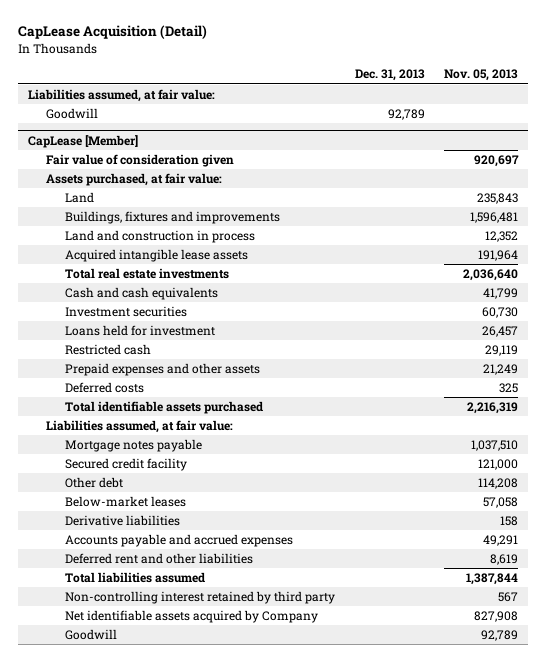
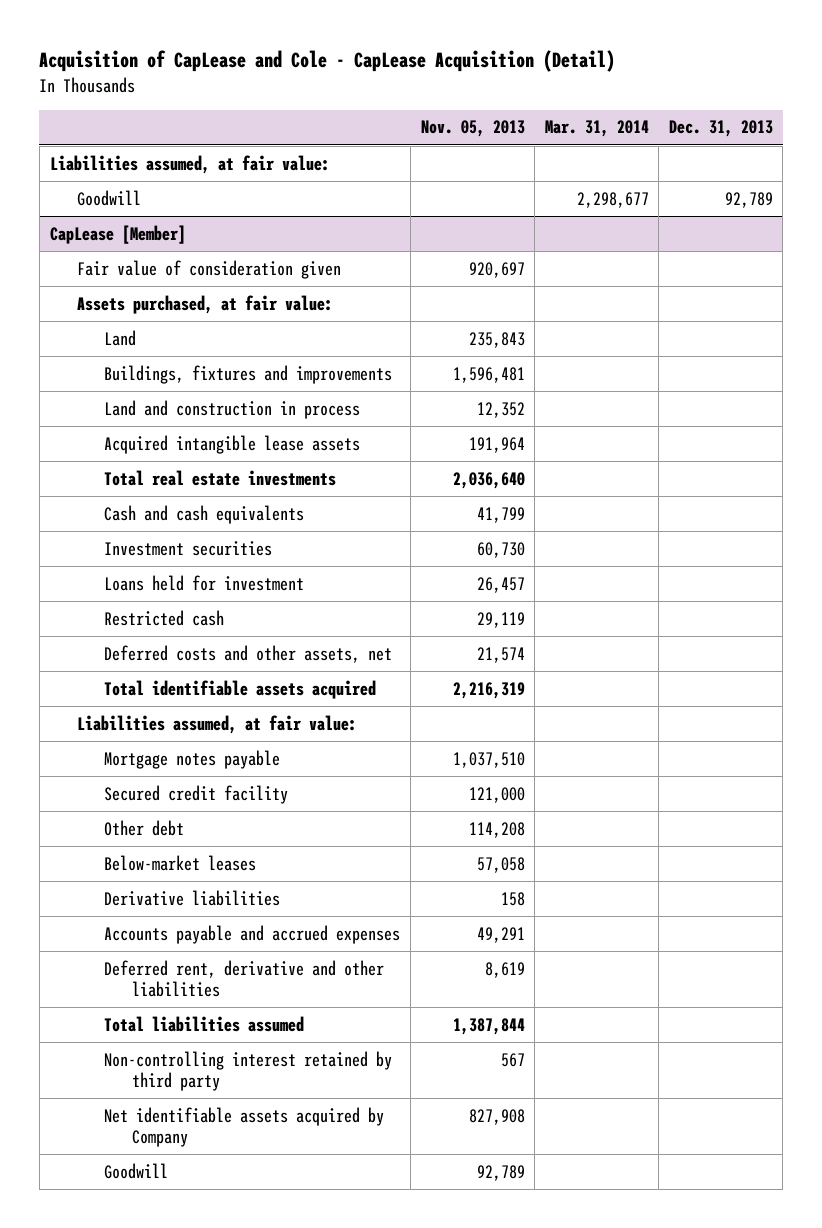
[17,25,207,40] CapLease Acquisition (Detail) -> [39,50,616,73] Acquisition of CapLease and Cole - CapLease Acquisition (Detail)
none -> [544,120,649,138] Mar. 31, 2014
[65,381,145,393] Deferred costs -> none
[65,362,261,376] Prepaid expenses and other assets -> [104,644,393,663] Deferred costs and other assets, net
[483,363,519,375] 21,249 -> [476,646,525,663] 21,574
[65,400,264,414] Total identifiable assets purchased -> [104,679,377,699] Total identifiable assets acquired
[65,552,254,564] Deferred rent and other liabilities -> [104,959,385,997] Deferred rent, derivative and other liabilities

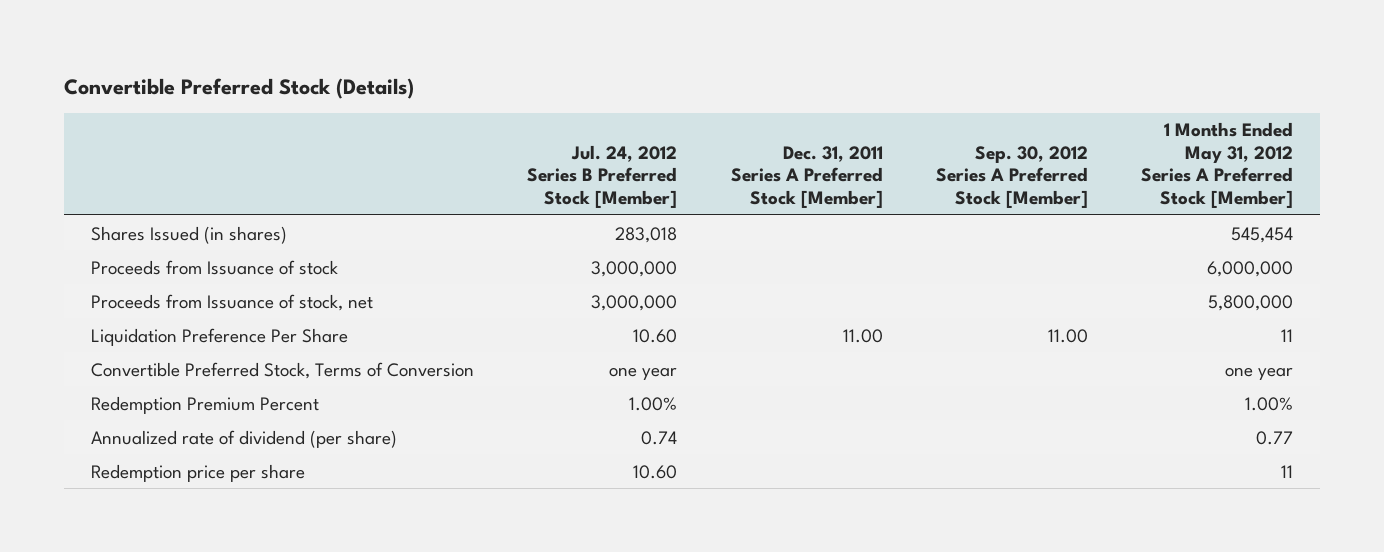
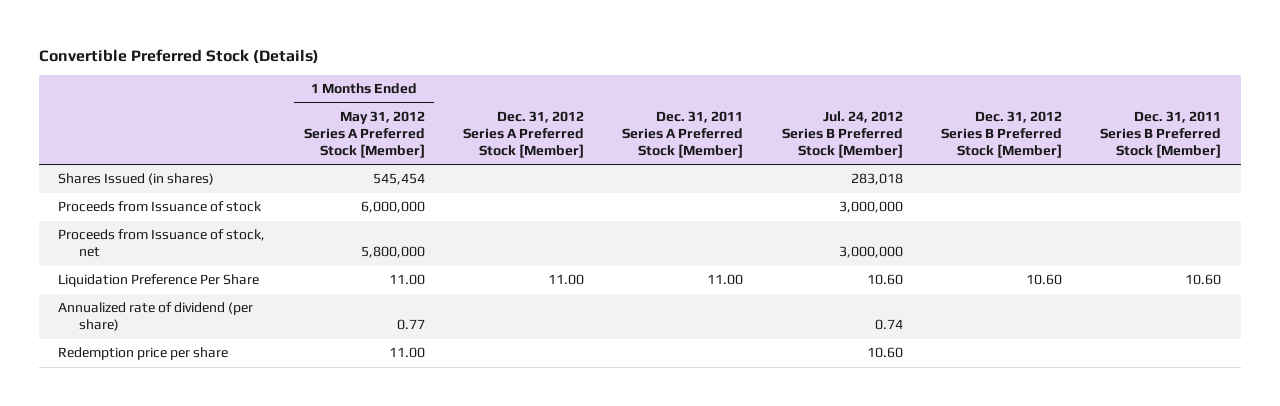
[936,145,1089,208] Sep. 30, 2012 Series A Preferred Stock [Member] -> none
none -> [463,110,585,159] Dec. 31, 2012 Series A Preferred Stock [Member]
none -> [941,110,1063,159] Dec. 31, 2012 Series B Preferred Stock [Member]
none -> [1100,110,1222,159] Dec. 31, 2011 Series B Preferred Stock [Member]
[90,361,474,379] Convertible Preferred Stock, Terms of Conversion -> none
[90,395,319,414] Redemption Premium Percent -> none
[1281,328,1294,342] 11 -> [388,274,425,286] 11.00
[1281,464,1294,478] 11 -> [388,347,425,359] 11.00

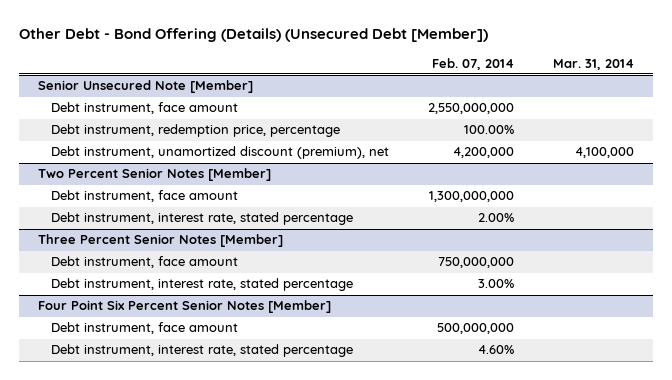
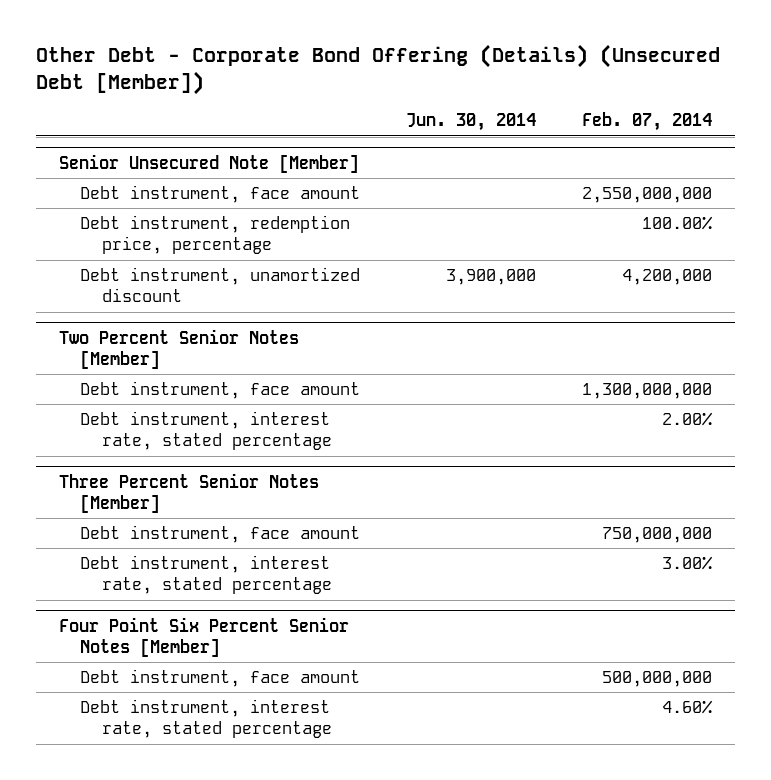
[18,28,488,43] Other Debt - Bond Offering (Details) (Unsecured Debt [Member]) -> [35,44,720,95] Other Debt - Corporate Bond Offering (Details) (Unsecured Debt [Member])
[552,58,634,70] Mar. 31, 2014 -> none
none -> [406,113,537,132] Jun. 30, 2014
[51,146,390,160] Debt instrument, unamortized discount (premium), net -> [80,266,361,303] Debt instrument, unamortized discount

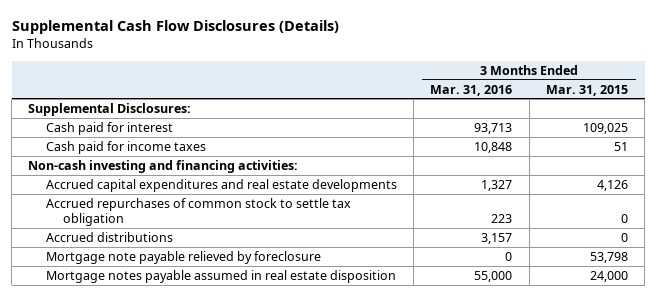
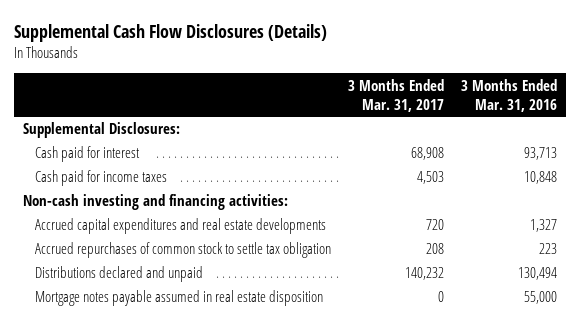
[545,84,628,96] Mar. 31, 2015 -> none
none -> [347,78,444,112] 3 Months Ended Mar. 31, 2017
[45,250,321,264] Mortgage note payable relieved by foreclosure -> none
[45,231,173,242] Accrued distributions -> [34,266,203,283] Distributions declared and unpaid
[481,232,513,244] 3,157 -> [518,267,558,281] 130,494

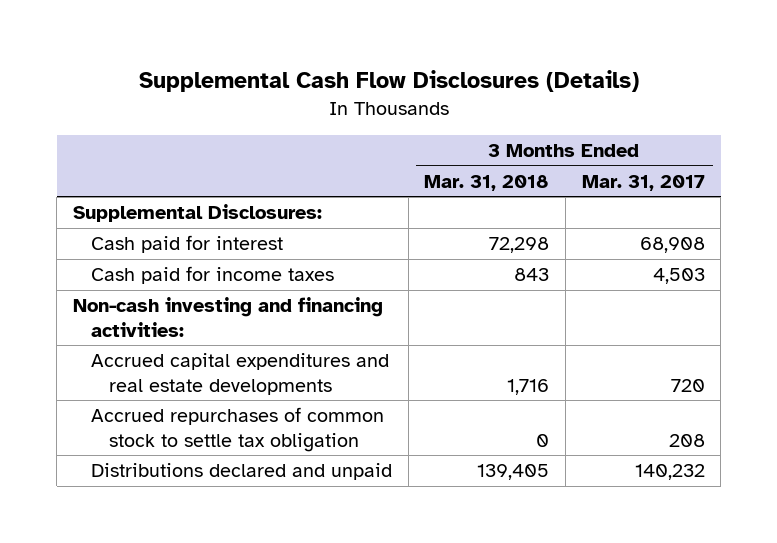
[461,78,558,112] 3 Months Ended Mar. 31, 2016 -> none
none -> [424,174,550,191] Mar. 31, 2018
[34,290,323,307] Mortgage notes payable assumed in real estate disposition -> none

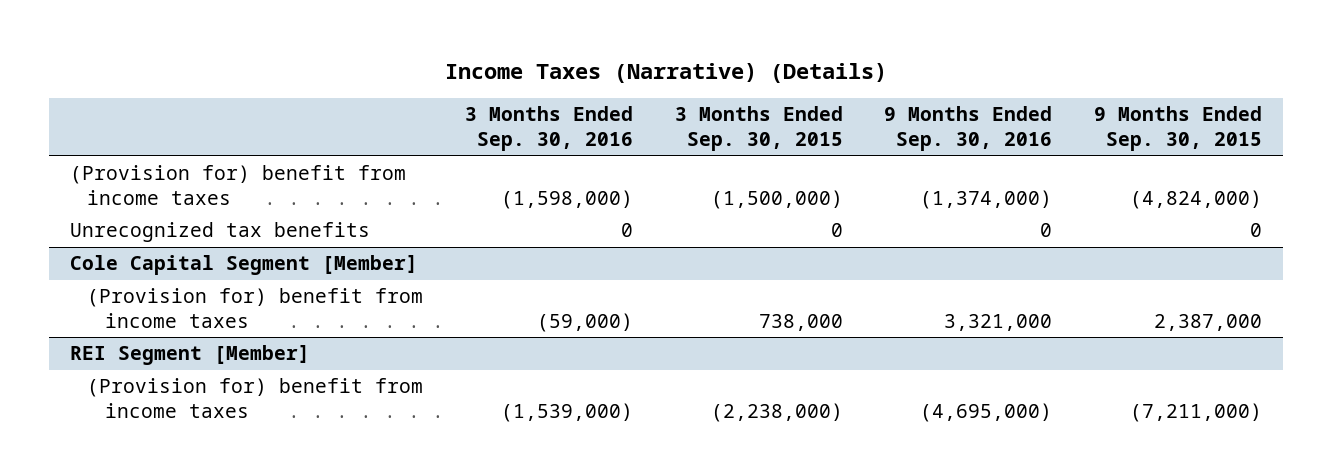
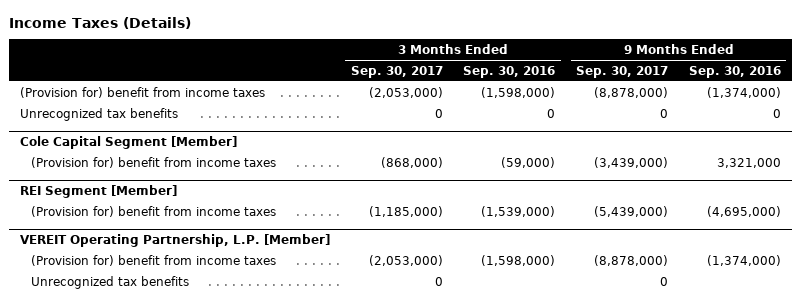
[444,62,887,83] Income Taxes (Narrative) (Details) -> [9,16,192,29] Income Taxes (Details)
[674,106,843,152] 3 Months Ended Sep. 30, 2015 -> none
[1093,106,1262,152] 9 Months Ended Sep. 30, 2015 -> none
none -> [350,65,443,78] Sep. 30, 2017
none -> [576,65,669,78] Sep. 30, 2017
none -> [19,234,330,248] VEREIT Operating Partnership, L.P. [Member]
none -> [31,254,277,266] (Provision for) benefit from income taxes
none -> [31,275,190,289] Unrecognized tax benefits

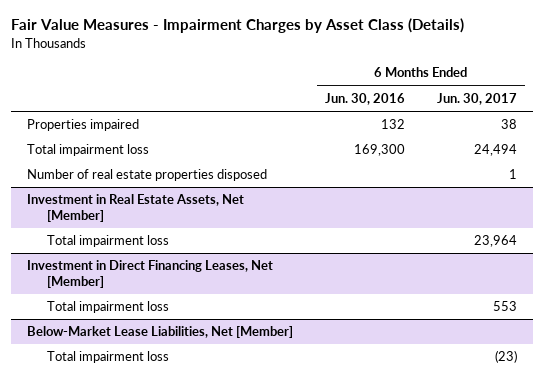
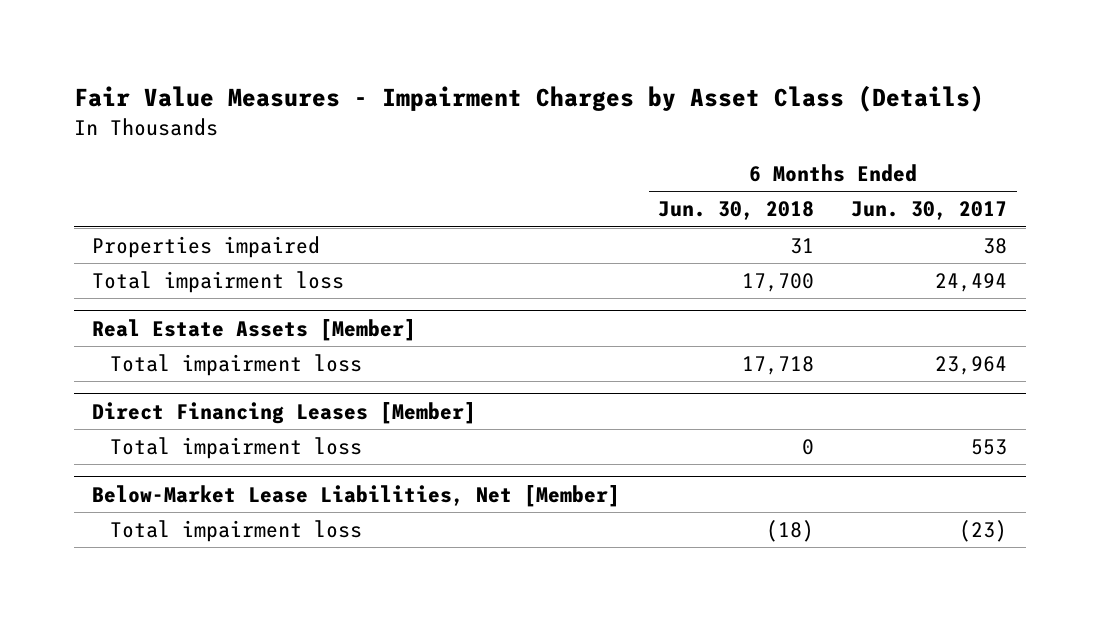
[324,92,405,105] Jun. 30, 2016 -> none
none -> [657,201,814,221] Jun. 30, 2018
[26,169,267,182] Number of real estate properties disposed -> none
[26,194,244,222] Investment in Real Estate Assets, Net [Member] -> [92,318,417,341] Real Estate Assets [Member]
[26,260,273,288] Investment in Direct Financing Leases, Net [Member] -> [92,401,477,424] Direct Financing Leases [Member]

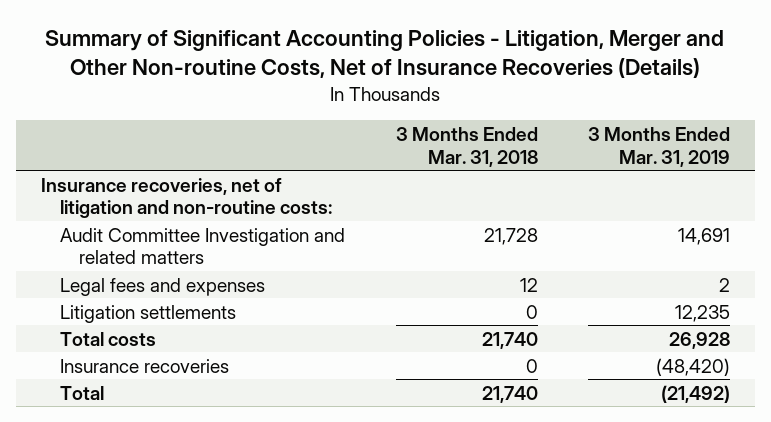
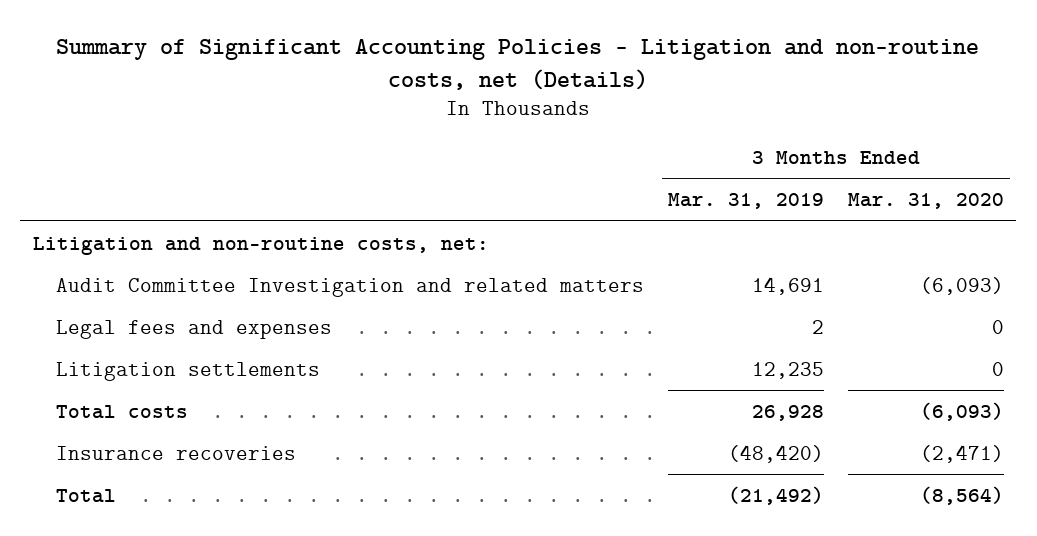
[45,29,725,79] Summary of Significant Accounting Policies - Litigation, Merger and Other Non-routine Costs, Net of Insurance Recoveries (Details) -> [56,38,980,90] Summary of Significant Accounting Policies - Litigation and non-routine costs, net (Details)
[395,126,538,167] 3 Months Ended Mar. 31, 2018 -> none
none -> [848,193,1005,210] Mar. 31, 2020
[40,177,333,219] Insurance recoveries, net of litigation and non-routine costs: -> [32,236,489,255] Litigation and non-routine costs, net:

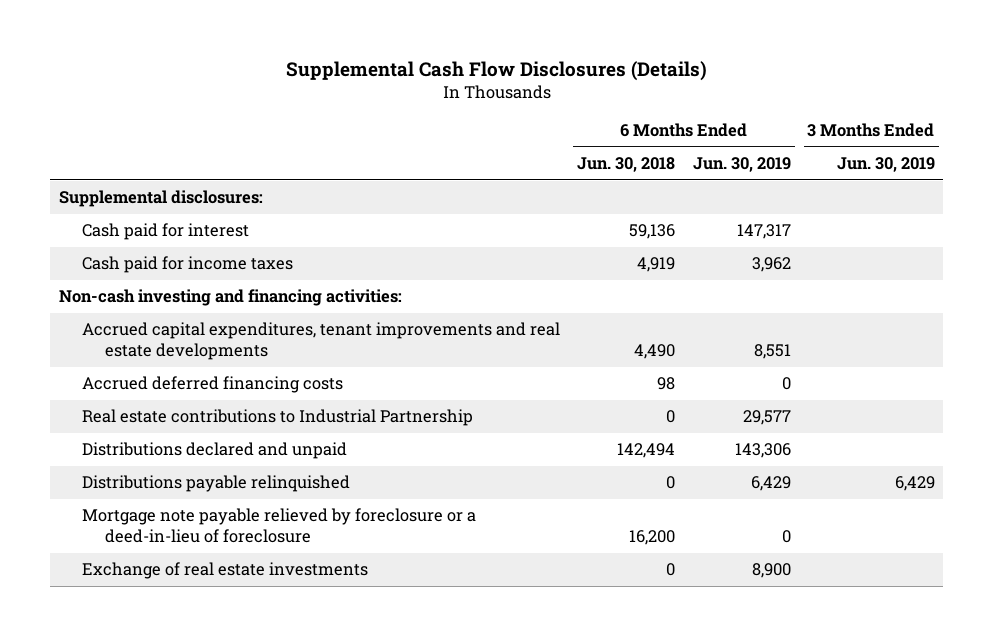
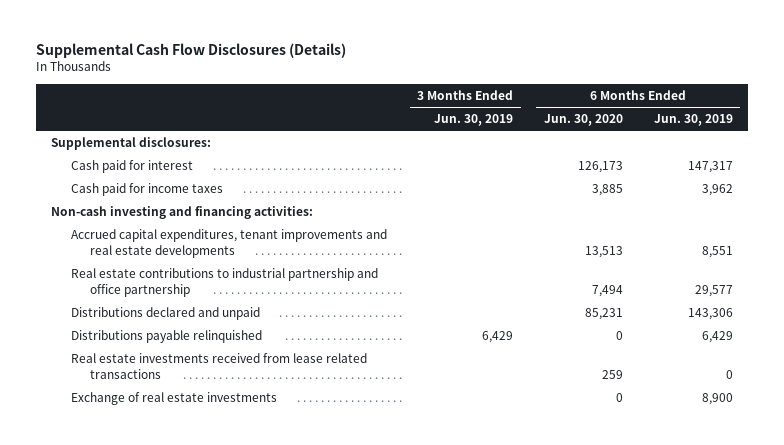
[577,157,676,173] Jun. 30, 2018 -> none
none -> [543,114,623,127] Jun. 30, 2020
[82,376,344,394] Accrued deferred financing costs -> none
[82,409,474,427] Real estate contributions to Industrial Partnership -> [70,268,378,297] Real estate contributions to industrial partnership and office partnership
[82,508,477,544] Mortgage note payable relieved by foreclosure or a deed-in-lieu of foreclosure -> none
none -> [70,353,367,379] Real estate investments received from lease related transactions

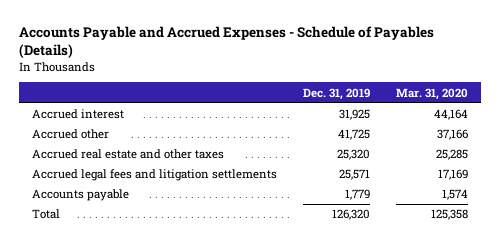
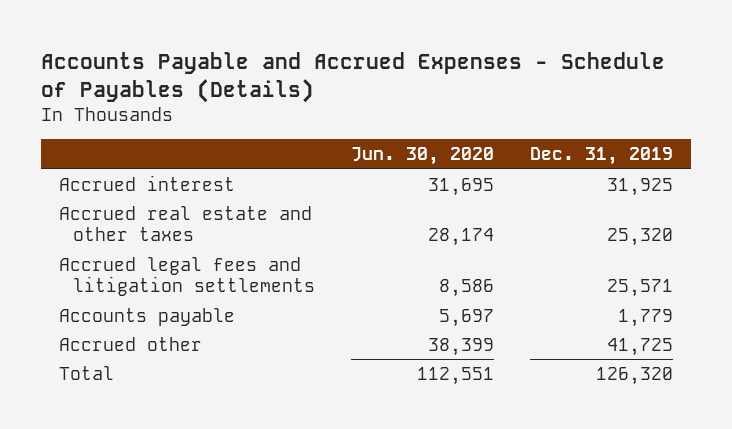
[395,87,468,100] Mar. 31, 2020 -> none
none -> [350,147,494,166] Jun. 30, 2020
[31,129,109,140] Accrued other -> [59,337,203,352] Accrued other

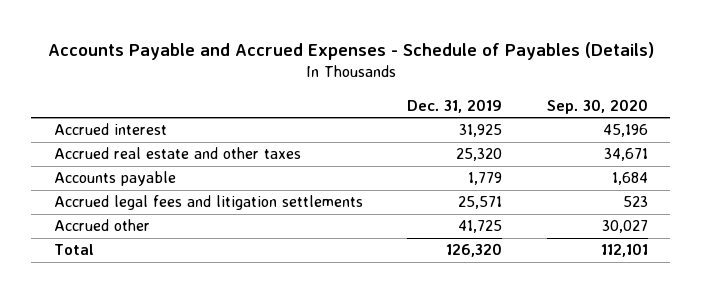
[350,147,494,166] Jun. 30, 2020 -> none
none -> [546,98,648,114] Sep. 30, 2020
[59,257,316,297] Accrued legal fees and litigation settlements -> [53,195,363,211] Accrued legal fees and litigation settlements

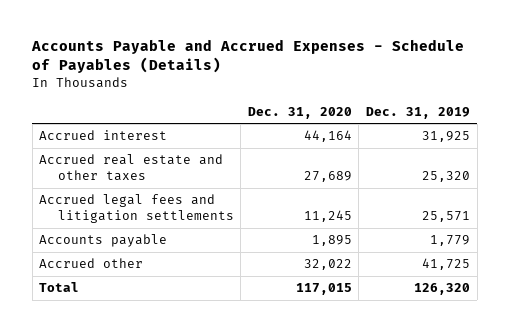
[546,98,648,114] Sep. 30, 2020 -> none
none -> [247,106,352,119] Dec. 31, 2020
[53,171,176,187] Accounts payable -> [39,234,168,248] Accounts payable

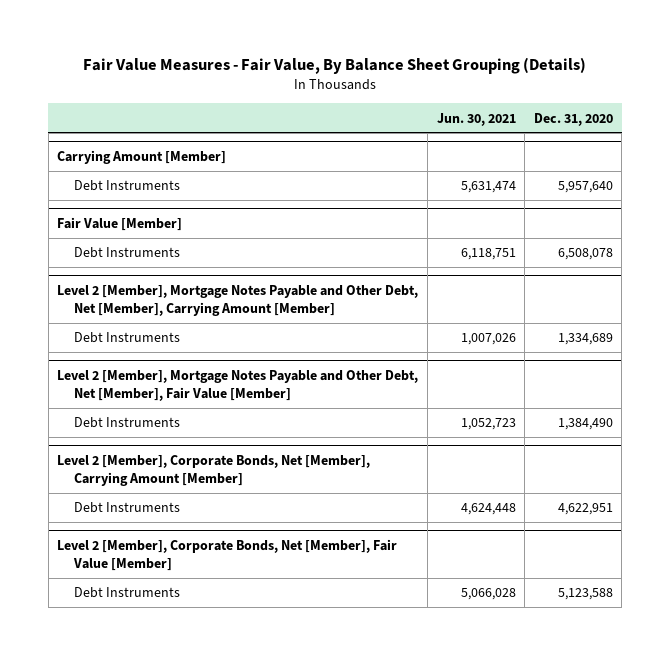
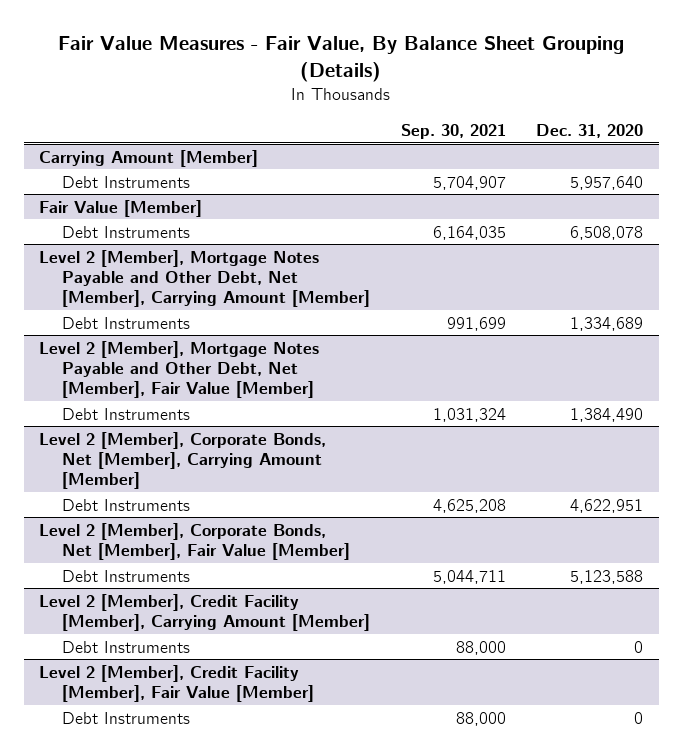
[436,112,516,126] Jun. 30, 2021 -> none
none -> [400,124,506,140] Sep. 30, 2021
none -> [39,593,371,631] Level 2 [Member], Credit Facility [Member], Carrying Amount [Member]
none -> [62,640,191,653] Debt Instruments
none -> [39,664,315,702] Level 2 [Member], Credit Facility [Member], Fair Value [Member]
none -> [62,711,191,724] Debt Instruments

